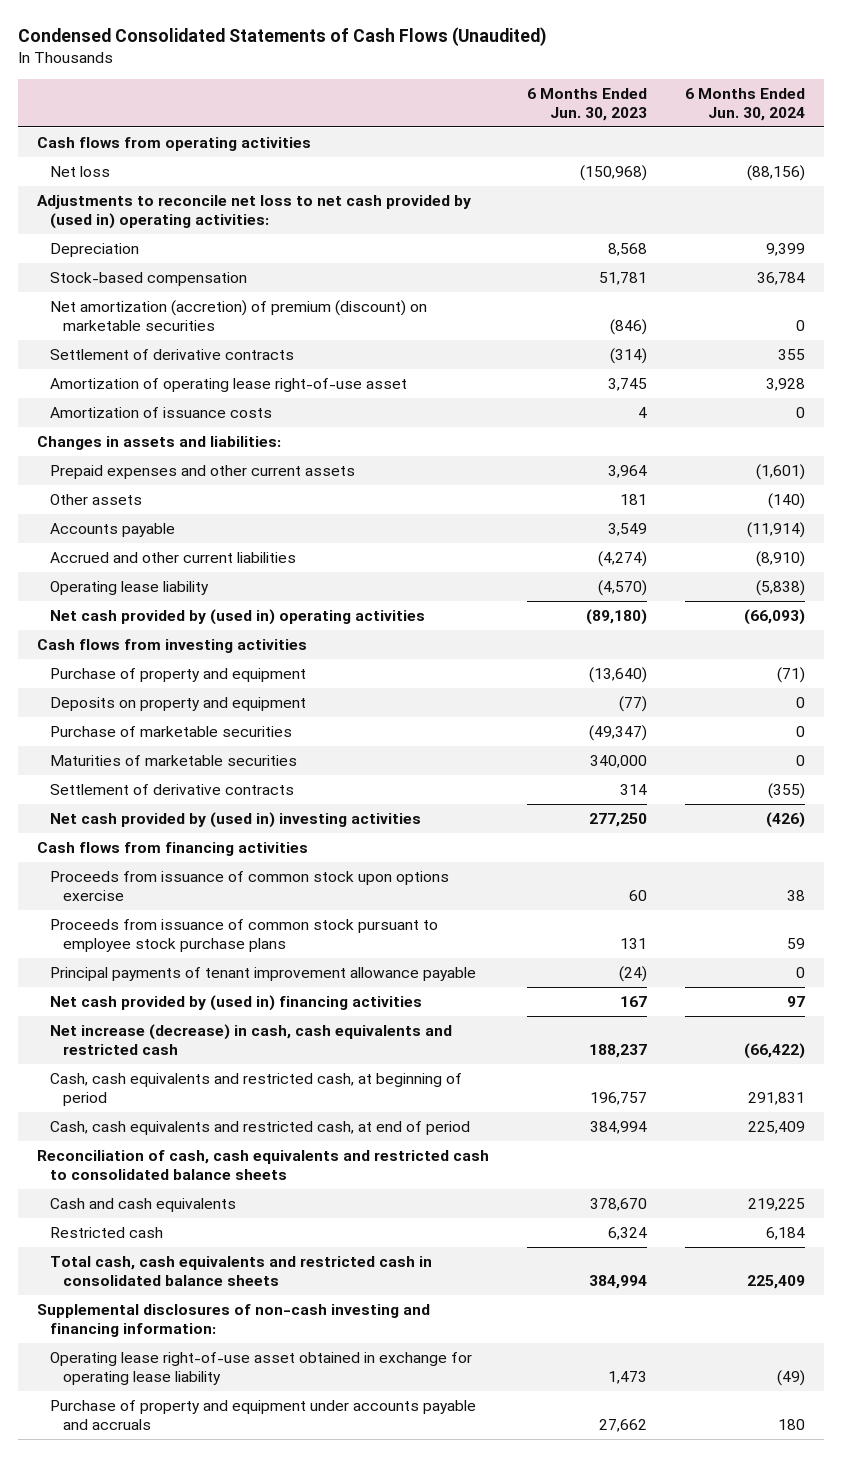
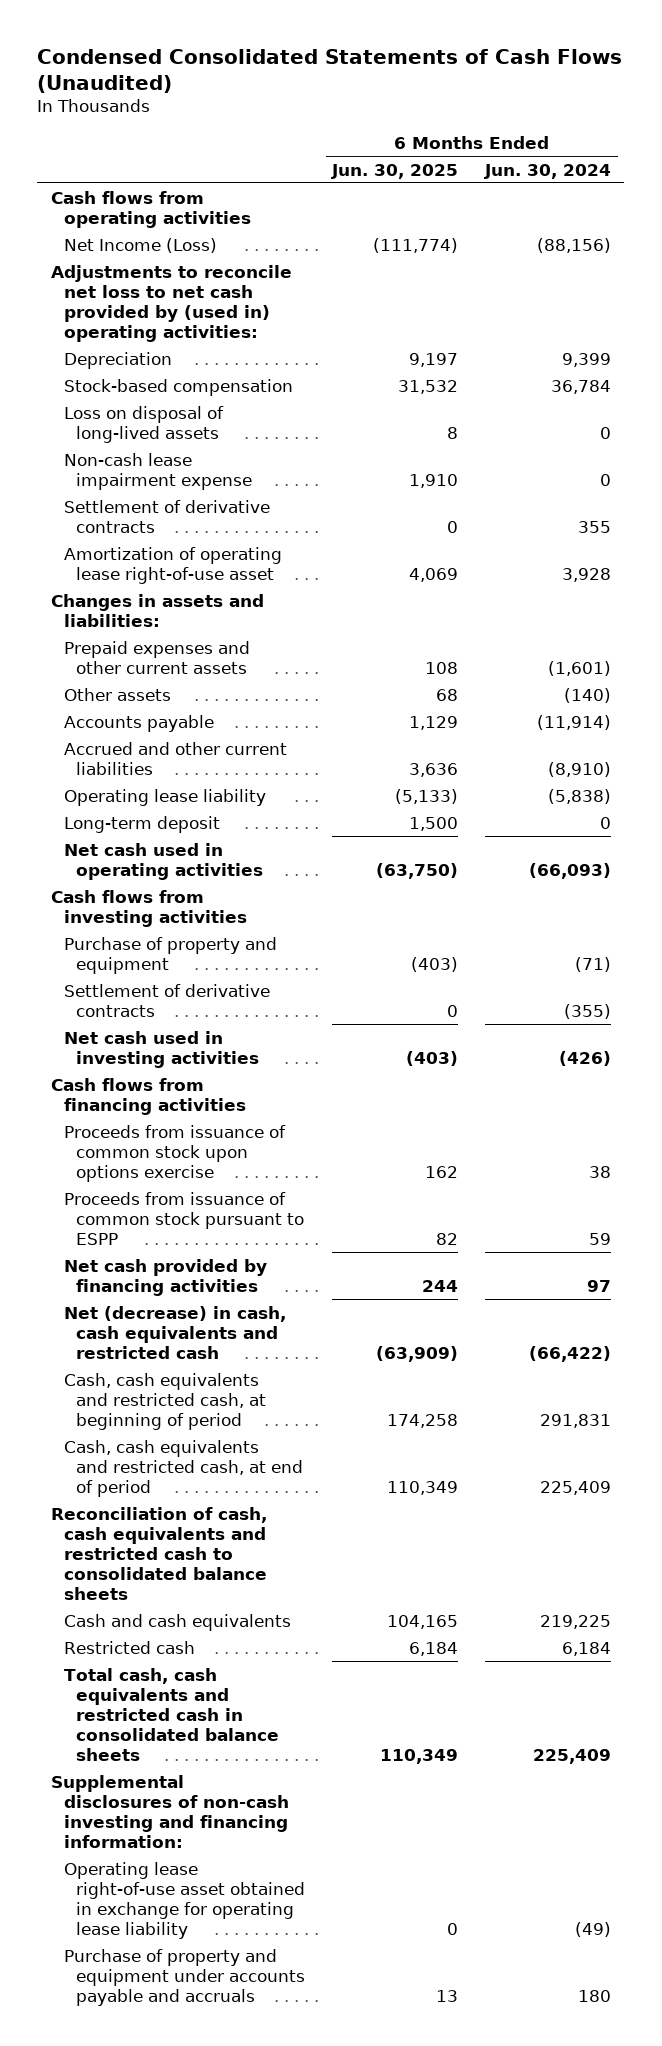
[527,87,648,121] 6 Months Ended Jun. 30, 2023 -> none
none -> [331,163,459,179] Jun. 30, 2025
[50,166,111,178] Net loss -> [63,237,217,253] Net Income (Loss)
[50,300,428,332] Net amortization (accretion) of premium (discount) on marketable securities -> none
none -> [63,405,224,443] Loss on disposal of long-lived assets
none -> [63,452,253,490] Non-cash lease impairment expense
[50,407,273,419] Amortization of issuance costs -> none
none -> [63,815,220,833] Long-term deposit
[50,609,426,626] Net cash provided by (used in) operating activities -> [63,842,264,880] Net cash used in operating activities
[50,697,307,712] Deposits on property and equipment -> none
[50,726,293,738] Purchase of marketable securities -> none
[50,755,298,767] Maturities of marketable securities -> none
[50,812,422,829] Net cash provided by (used in) investing activities -> [63,1030,260,1068] Net cash used in investing activities
[50,967,477,982] Principal payments of tenant improvement allowance payable -> none
[50,919,439,953] Proceeds from issuance of common stock pursuant to employee stock purchase plans -> [63,1191,305,1245] Proceeds from issuance of common stock pursuant to ESPP
[50,995,423,1012] Net cash provided by (used in) financing activities -> [63,1258,267,1296] Net cash provided by financing activities
[50,1024,453,1056] Net increase (decrease) in cash, cash equivalents and restricted cash -> [63,1305,286,1359] Net (decrease) in cash, cash equivalents and restricted cash

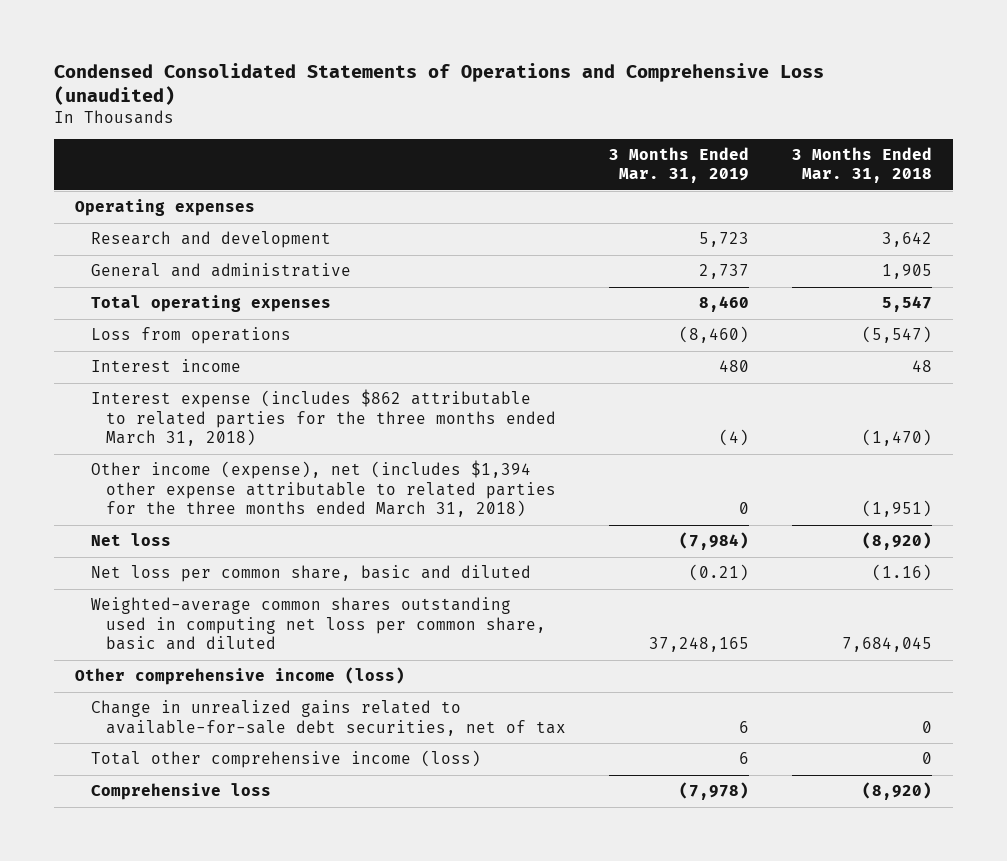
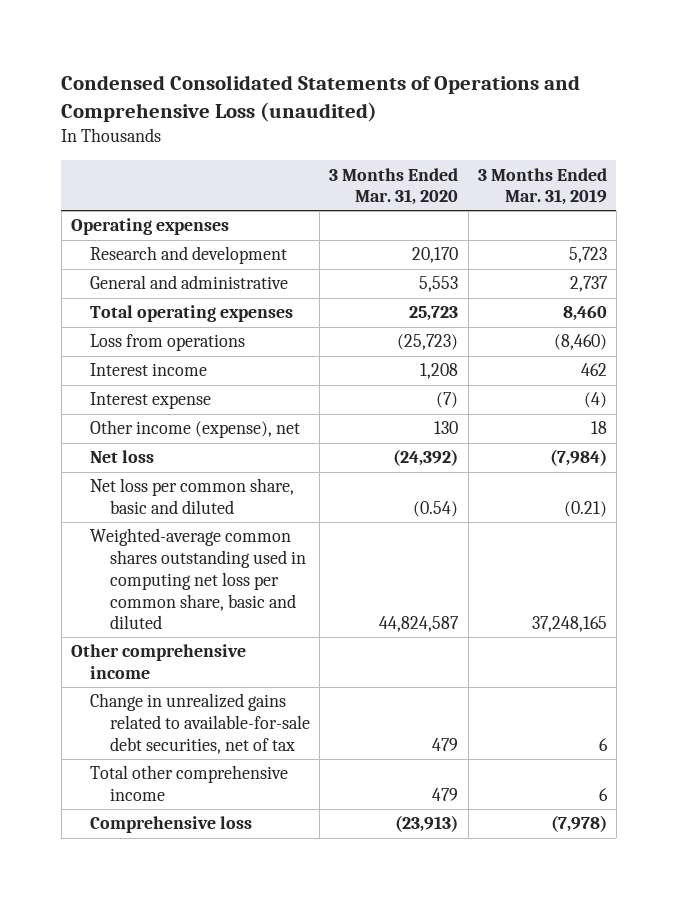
[791,146,932,184] 3 Months Ended Mar. 31, 2018 -> none
none -> [329,167,459,206] 3 Months Ended Mar. 31, 2020
[718,360,749,373] 480 -> [580,363,607,377] 462
[90,389,556,447] Interest expense (includes $862 attributable to related parties for the three months ended March 31, 2018) -> [90,392,212,410] Interest expense
[90,460,556,518] Other income (expense), net (includes $1,394 other expense attributable to related parties for the three months ended March 31, 2018) -> [90,420,301,439] Other income (expense), net
[738,502,749,515] 0 -> [590,421,607,435] 18
[75,667,406,686] Other comprehensive income (loss) -> [71,644,247,680] Other comprehensive income
[90,750,481,769] Total other comprehensive income (loss) -> [90,765,289,802] Total other comprehensive income

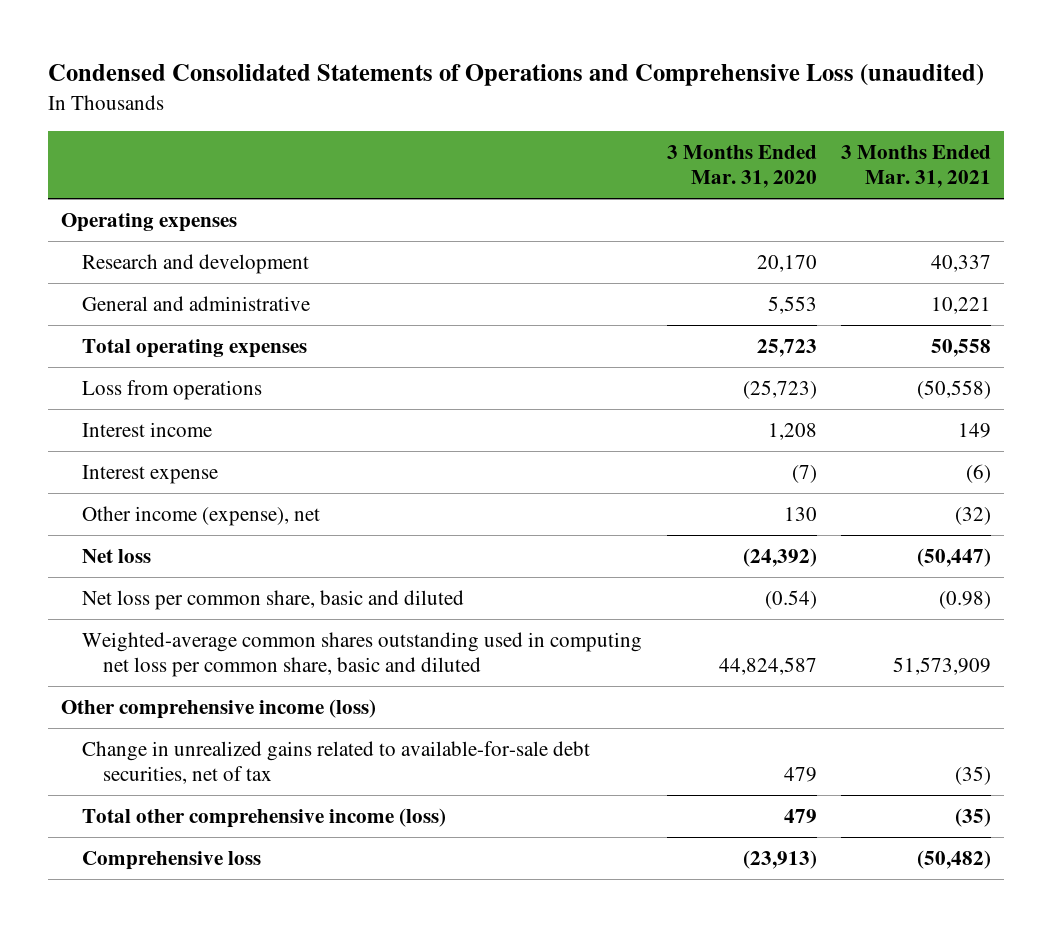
[477,167,607,206] 3 Months Ended Mar. 31, 2019 -> none
none -> [841,144,992,189] 3 Months Ended Mar. 31, 2021
[71,644,247,680] Other comprehensive income -> [60,698,376,719] Other comprehensive income (loss)
[90,765,289,802] Total other comprehensive income -> [81,807,446,828] Total other comprehensive income (loss)

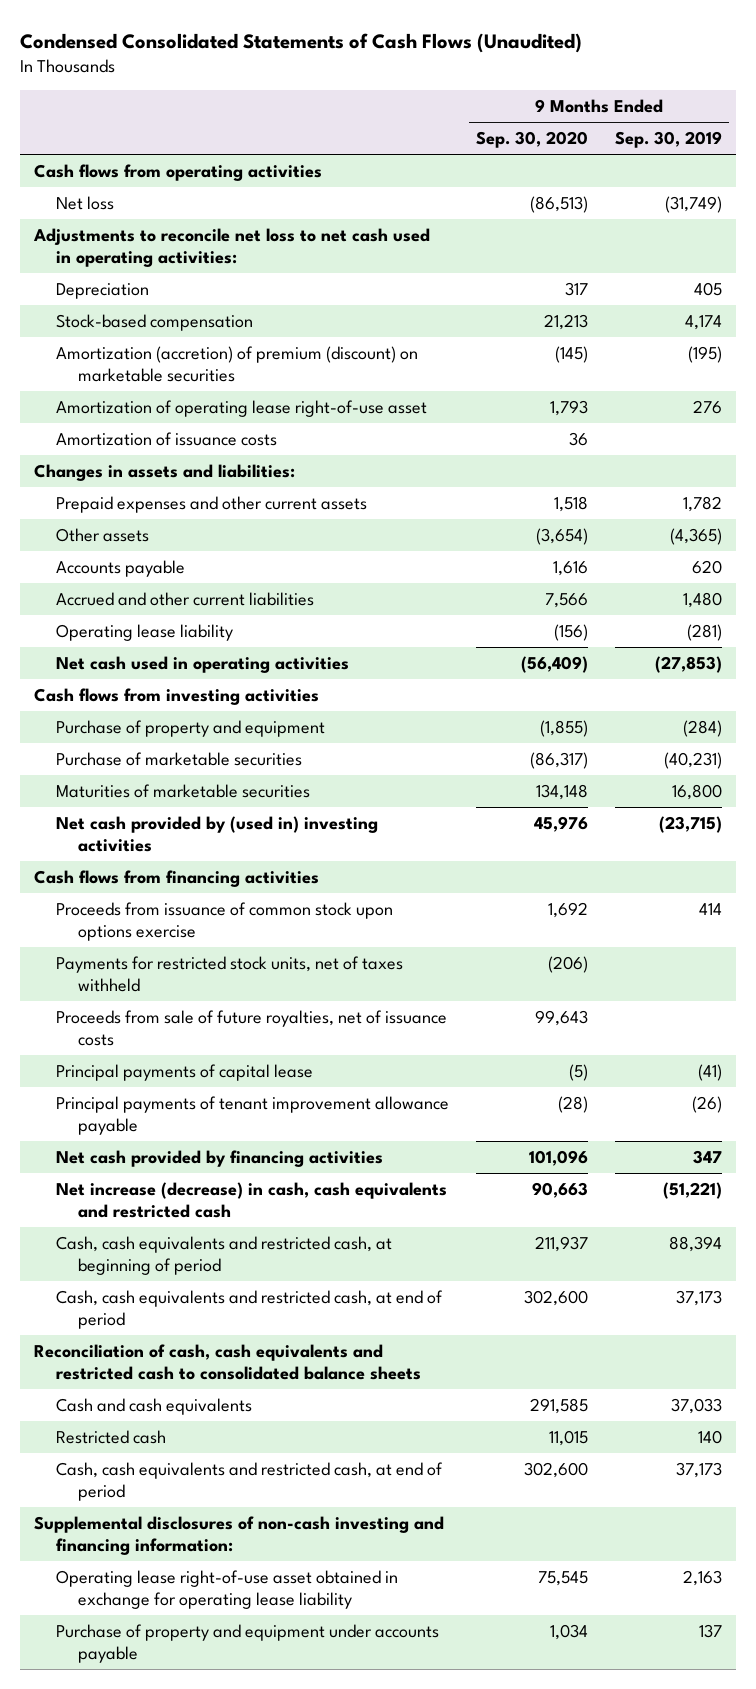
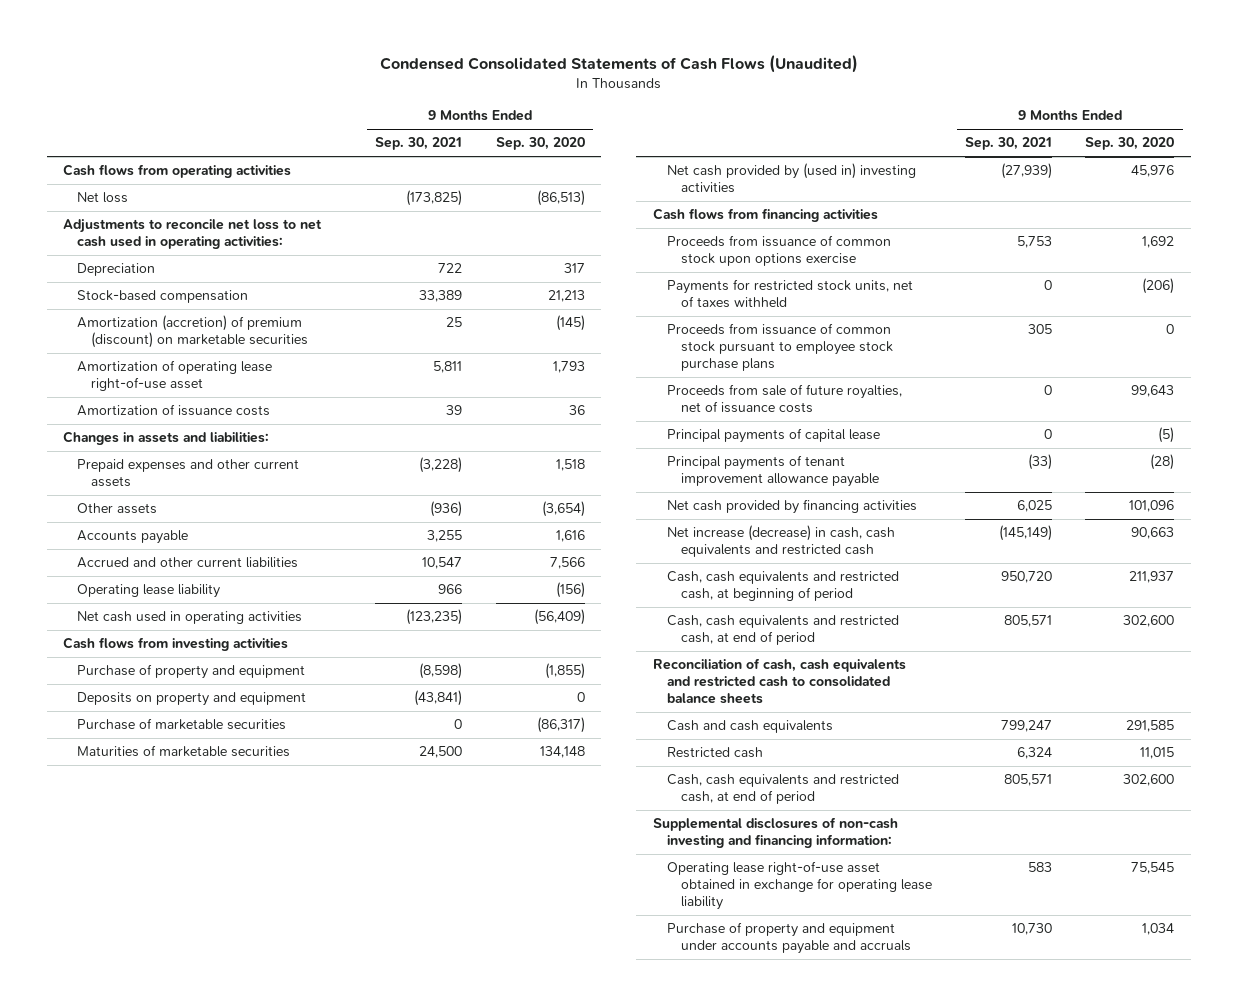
[615,131,723,149] Sep. 30, 2019 -> none
none -> [375,137,463,151] Sep. 30, 2021
none -> [77,692,307,707] Deposits on property and equipment
none -> [666,323,893,372] Proceeds from issuance of common stock pursuant to employee stock purchase plans
[55,1623,439,1663] Purchase of property and equipment under accounts payable -> [666,922,911,955] Purchase of property and equipment under accounts payable and accruals

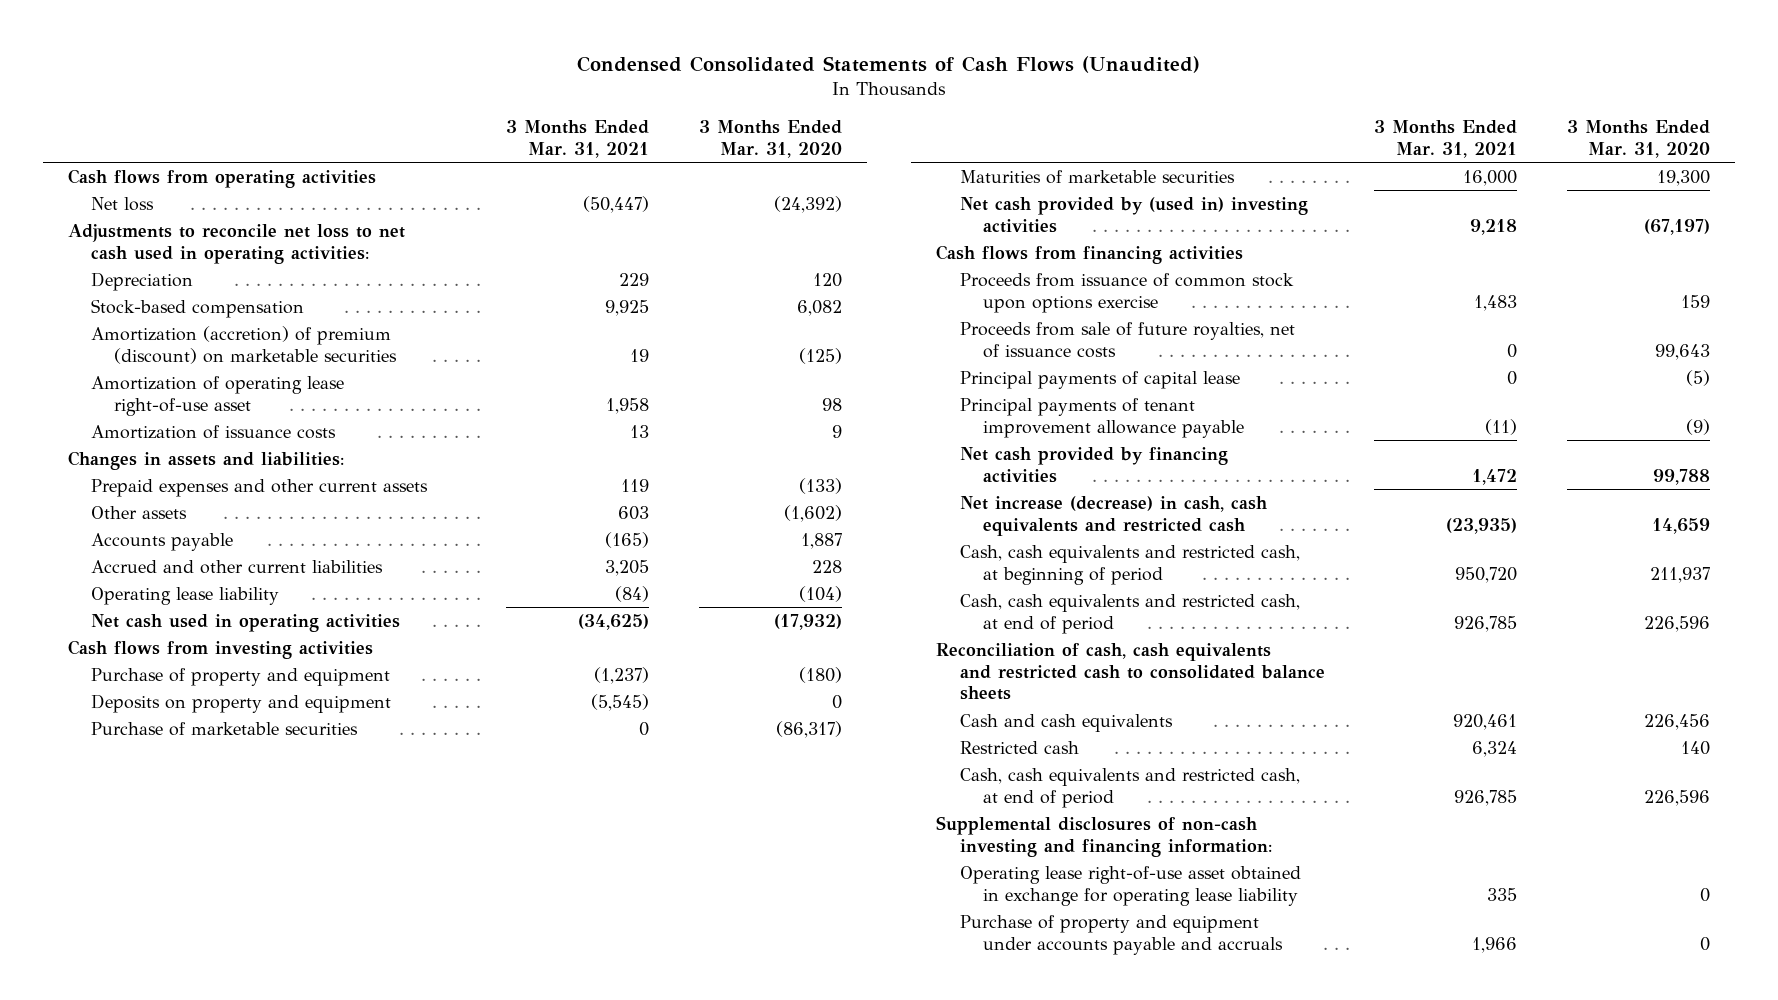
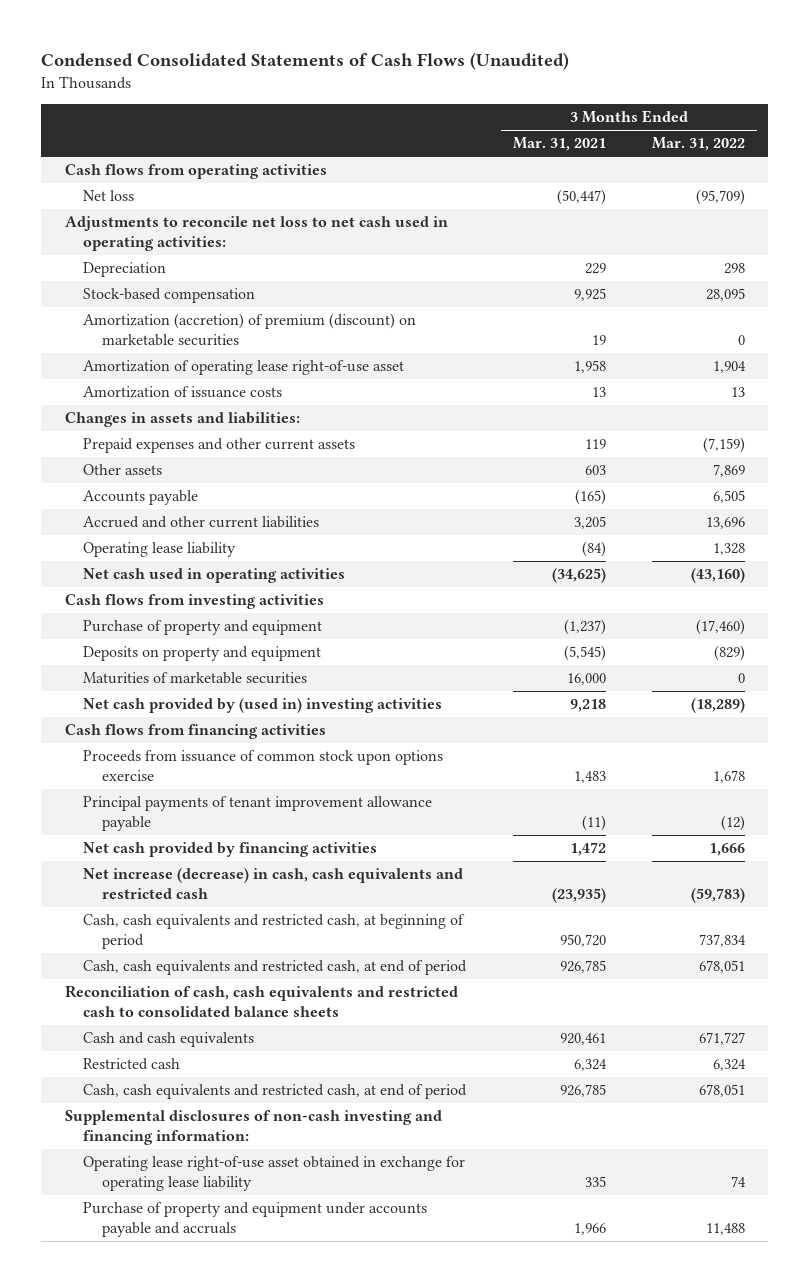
[698,119,842,158] 3 Months Ended Mar. 31, 2020 -> none
none -> [652,137,746,152] Mar. 31, 2022
[91,721,359,736] Purchase of marketable securities -> none
[959,321,1295,358] Proceeds from sale of future royalties, net of issuance costs -> none
[959,370,1240,389] Principal payments of capital lease -> none

